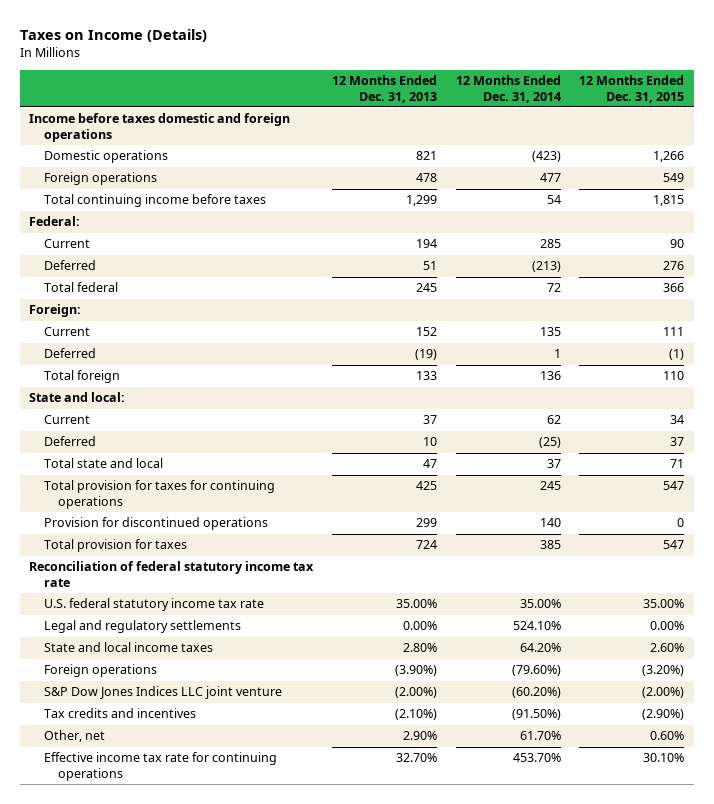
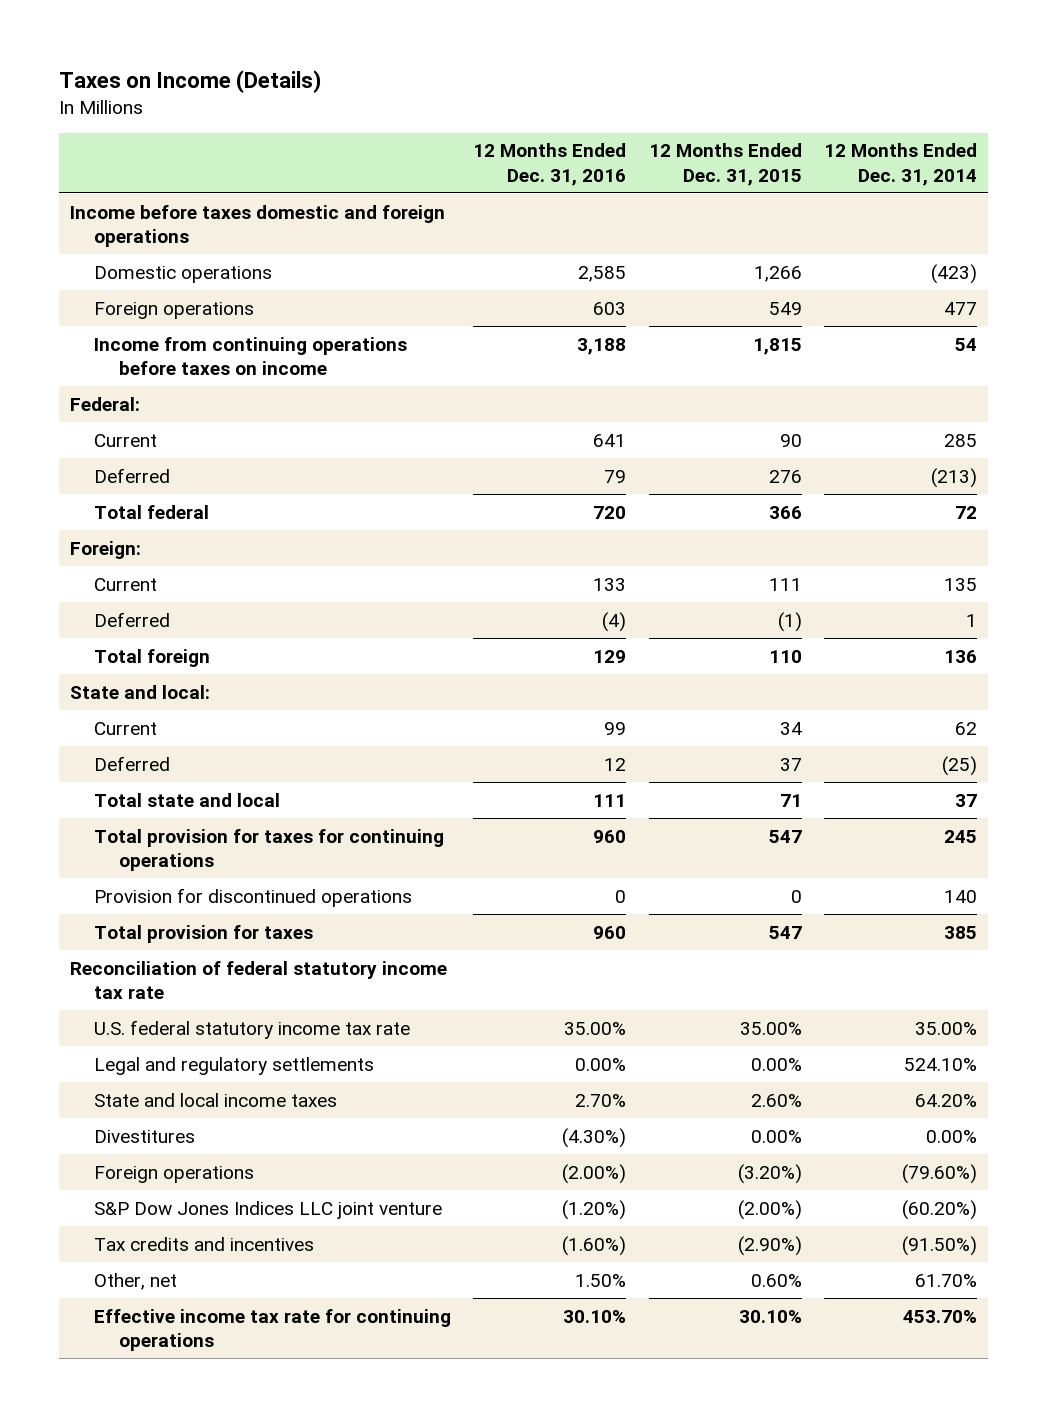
[332,75,438,103] 12 Months Ended Dec. 31, 2013 -> none
none -> [473,143,627,186] 12 Months Ended Dec. 31, 2016
[43,194,266,208] Total continuing income before taxes -> [94,336,408,375] Income from continuing operations before taxes on income
none -> [94,1129,196,1143] Divestitures

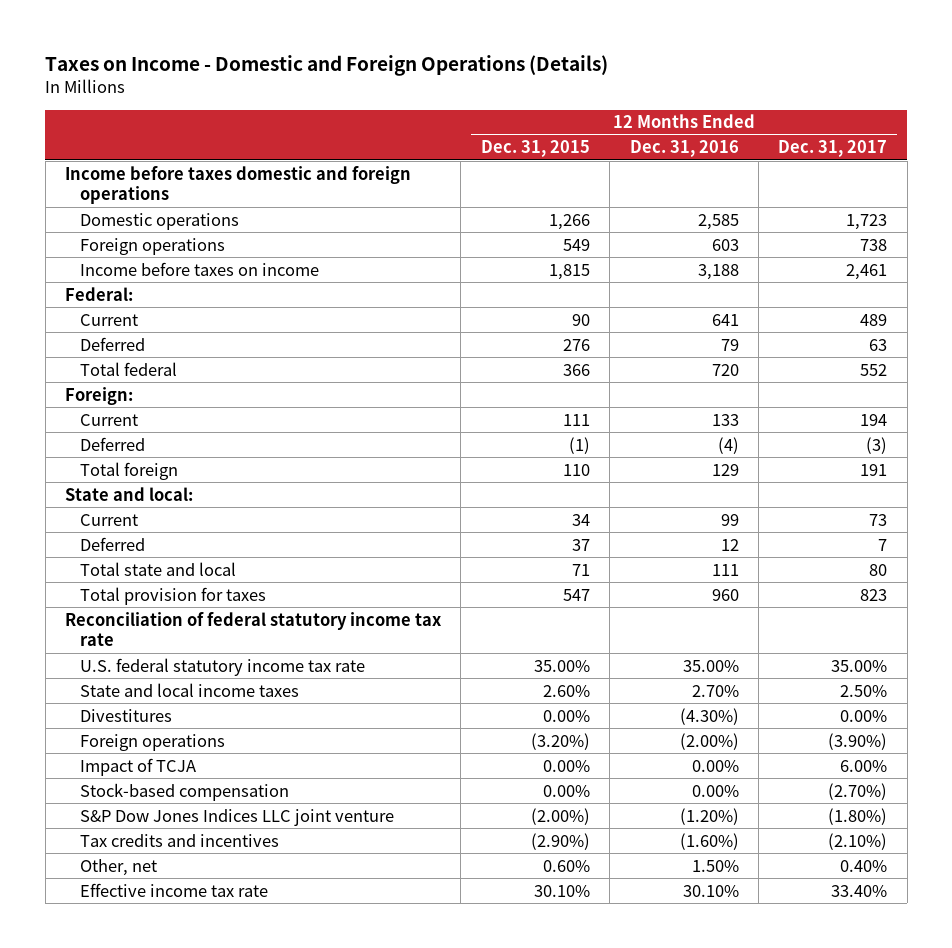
[58,70,321,94] Taxes on Income (Details) -> [45,54,609,76] Taxes on Income - Domestic and Foreign Operations (Details)
[823,143,977,186] 12 Months Ended Dec. 31, 2014 -> none
none -> [778,140,888,158] Dec. 31, 2017
[94,336,408,375] Income from continuing operations before taxes on income -> [79,261,319,276] Income before taxes on income
[94,828,445,871] Total provision for taxes for continuing operations -> none
[94,887,413,907] Provision for discontinued operations -> none
[94,1056,375,1075] Legal and regulatory settlements -> none
none -> [79,757,196,776] Impact of TCJA
none -> [79,782,289,801] Stock-based compensation
[94,1308,452,1351] Effective income tax rate for continuing operations -> [79,882,268,897] Effective income tax rate

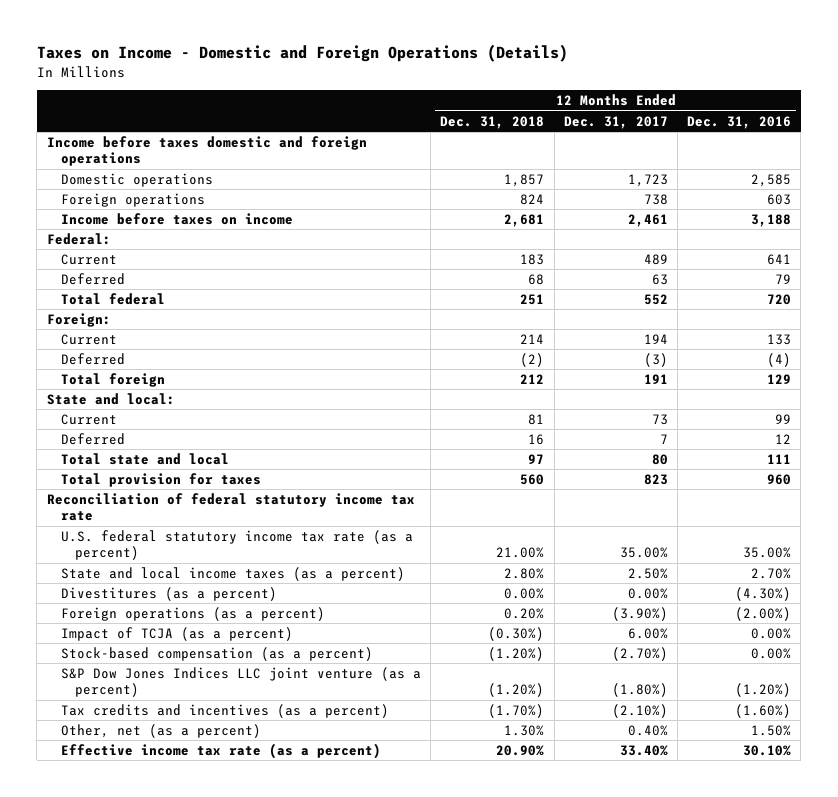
[480,140,590,158] Dec. 31, 2015 -> none
none -> [440,115,545,129] Dec. 31, 2018
[79,657,365,676] U.S. federal statutory income tax rate -> [60,529,413,561] U.S. federal statutory income tax rate (as a percent)
[79,682,299,697] State and local income taxes -> [60,566,405,581] State and local income taxes (as a percent)
[79,708,172,722] Divestitures -> [60,586,277,601] Divestitures (as a percent)
[79,733,225,751] Foreign operations -> [60,606,325,621] Foreign operations (as a percent)
[79,757,196,776] Impact of TCJA -> [60,626,293,641] Impact of TCJA (as a percent)
[79,782,289,801] Stock-based compensation -> [60,646,373,661] Stock-based compensation (as a percent)
[79,808,394,826] S&P Dow Jones Indices LLC joint venture -> [60,666,421,698] S&P Dow Jones Indices LLC joint venture (as a percent)
[79,833,279,847] Tax credits and incentives -> [60,703,389,718] Tax credits and incentives (as a percent)
[79,858,157,876] Other, net -> [60,723,261,738] Other, net (as a percent)
[79,882,268,897] Effective income tax rate -> [60,742,381,759] Effective income tax rate (as a percent)

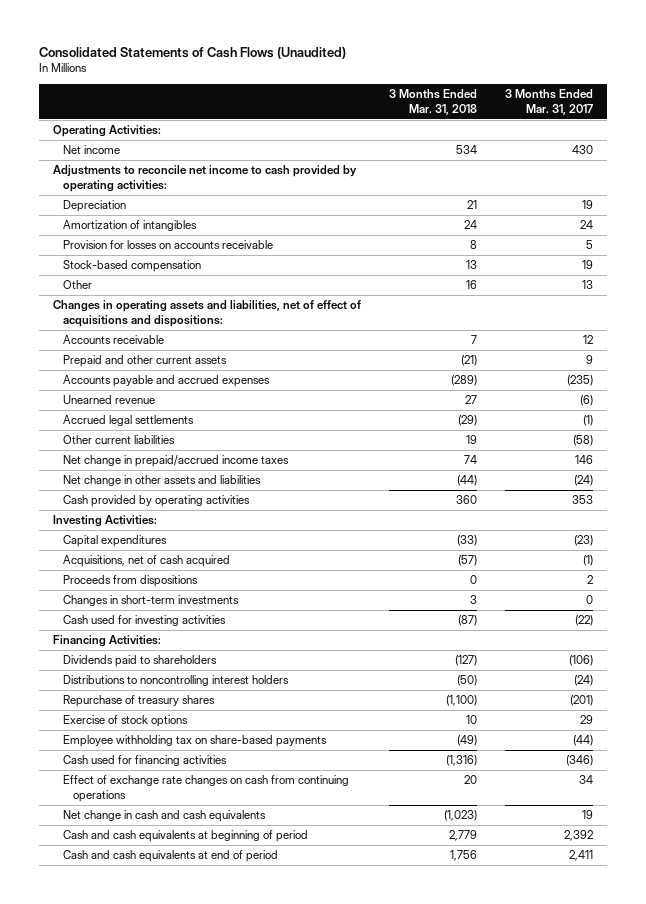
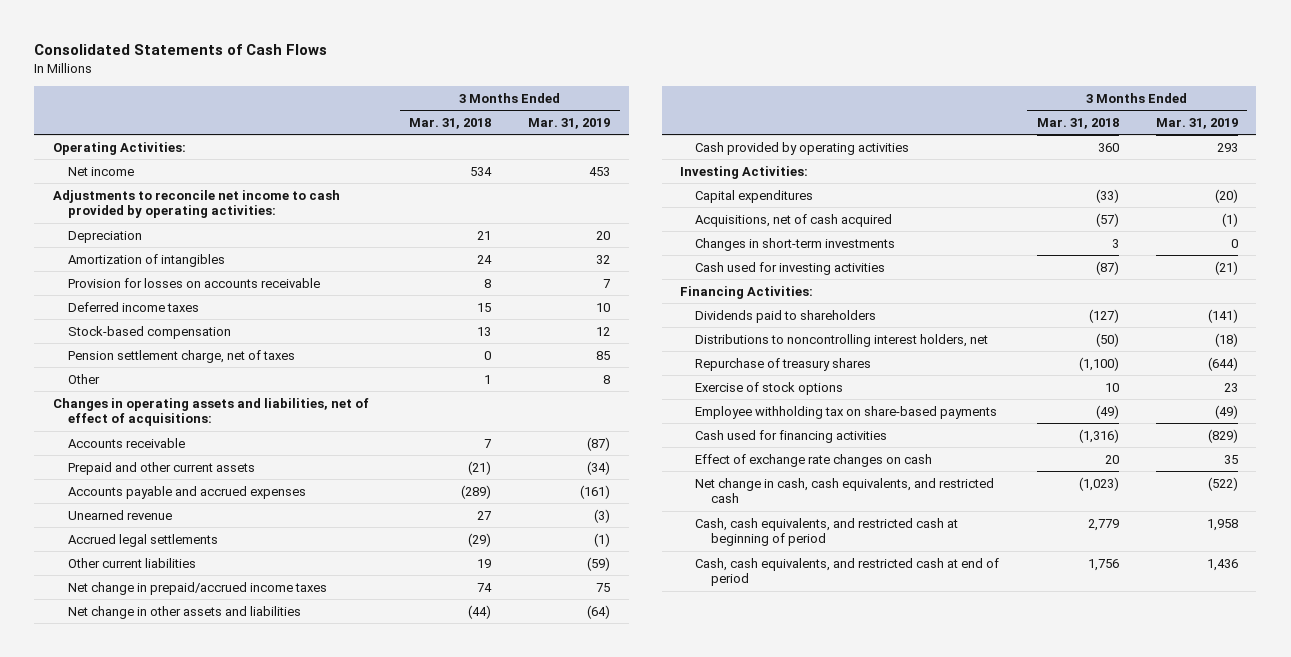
[38,46,346,59] Consolidated Statements of Cash Flows (Unaudited) -> [34,43,328,55] Consolidated Statements of Cash Flows
[505,89,594,115] 3 Months Ended Mar. 31, 2017 -> none
none -> [528,117,611,129] Mar. 31, 2019
none -> [67,301,199,312] Deferred income taxes
none -> [67,349,295,363] Pension settlement charge, net of taxes
[466,280,478,290] 16 -> [484,374,492,384] 1
[52,300,361,328] Changes in operating assets and liabilities, net of effect of acquisitions and dispositions: -> [52,397,369,427] Changes in operating assets and liabilities, net of effect of acquisitions:
[62,575,198,588] Proceeds from dispositions -> none
[62,675,289,687] Distributions to noncontrolling interest holders -> [695,333,989,347] Distributions to noncontrolling interest holders, net
[62,775,349,803] Effect of exchange rate changes on cash from continuing operations -> [695,453,933,467] Effect of exchange rate changes on cash
[62,810,266,823] Net change in cash and cash equivalents -> [695,477,995,504] Net change in cash, cash equivalents, and restricted cash
[62,830,308,843] Cash and cash equivalents at beginning of period -> [695,517,959,547] Cash, cash equivalents, and restricted cash at beginning of period
[62,850,278,863] Cash and cash equivalents at end of period -> [695,557,1000,587] Cash, cash equivalents, and restricted cash at end of period

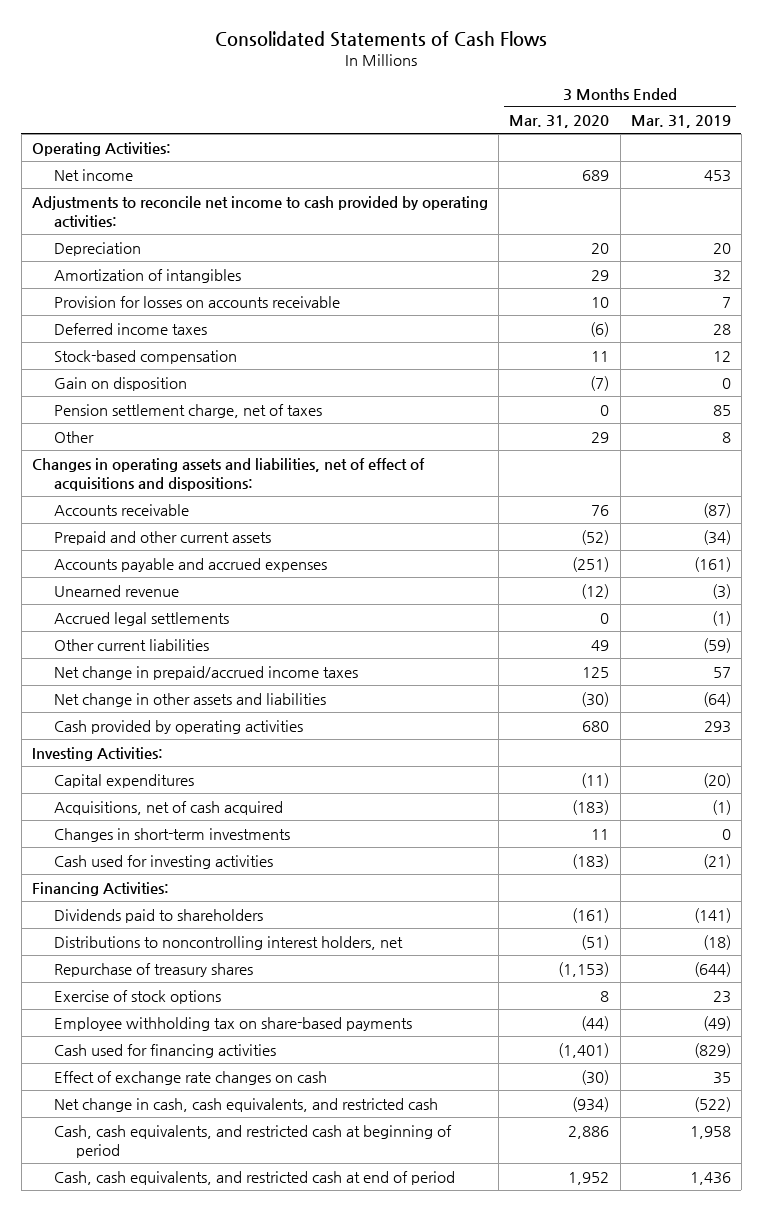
[409,117,492,129] Mar. 31, 2018 -> none
none -> [509,115,610,129] Mar. 31, 2020
[596,302,611,312] 10 -> [712,323,731,335] 28
none -> [54,376,188,391] Gain on disposition
[52,397,369,427] Changes in operating assets and liabilities, net of effect of acquisitions: -> [32,457,426,491] Changes in operating assets and liabilities, net of effect of acquisitions and dispositions:
[596,582,611,592] 75 -> [712,666,731,678] 57

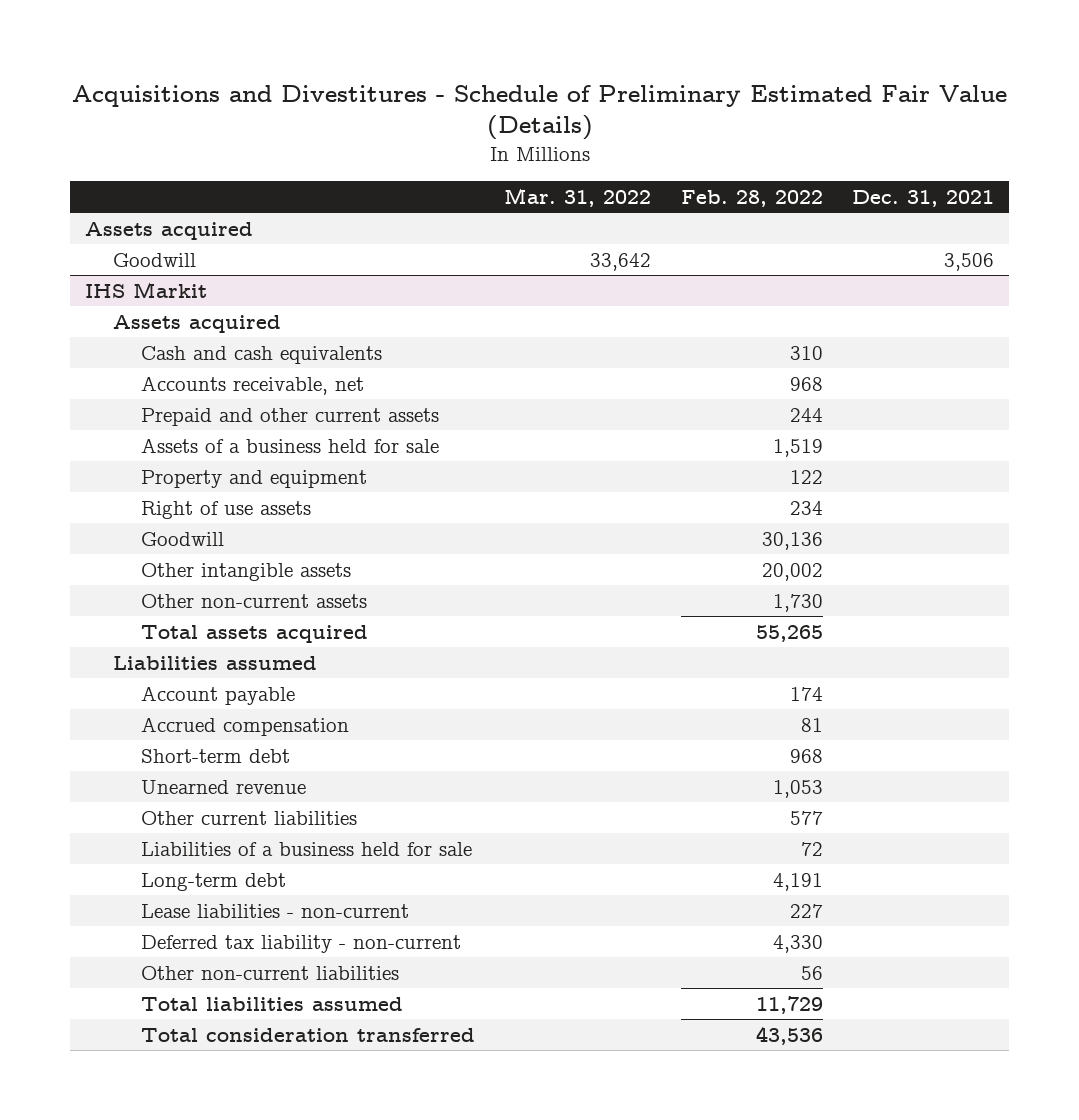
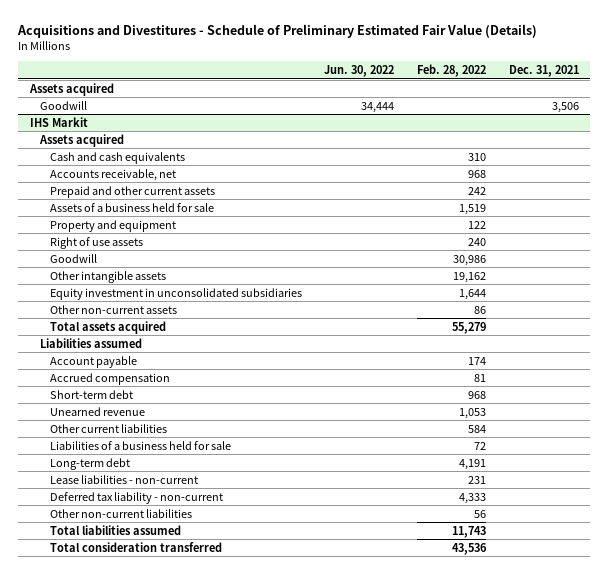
[504,187,652,207] Mar. 31, 2022 -> none
none -> [324,65,395,78] Jun. 30, 2022
[789,407,823,422] 244 -> [468,186,487,195] 242
[789,500,823,515] 234 -> [468,237,487,246] 240
[761,531,823,550] 30,136 -> [453,254,487,266] 30,986
[761,562,823,581] 20,002 -> [453,271,487,283] 19,162
none -> [49,287,302,300] Equity investment in unconsolidated subsidiaries
[772,593,823,612] 1,730 -> [474,305,487,314] 86
[755,624,823,642] 55,265 -> [452,321,487,334] 55,279
[789,810,823,825] 577 -> [468,424,487,433] 584
[789,903,823,918] 227 -> [468,475,487,484] 231
[772,934,823,953] 4,330 -> [459,492,487,504] 4,333
[755,995,823,1014] 11,729 -> [452,525,487,538] 11,743

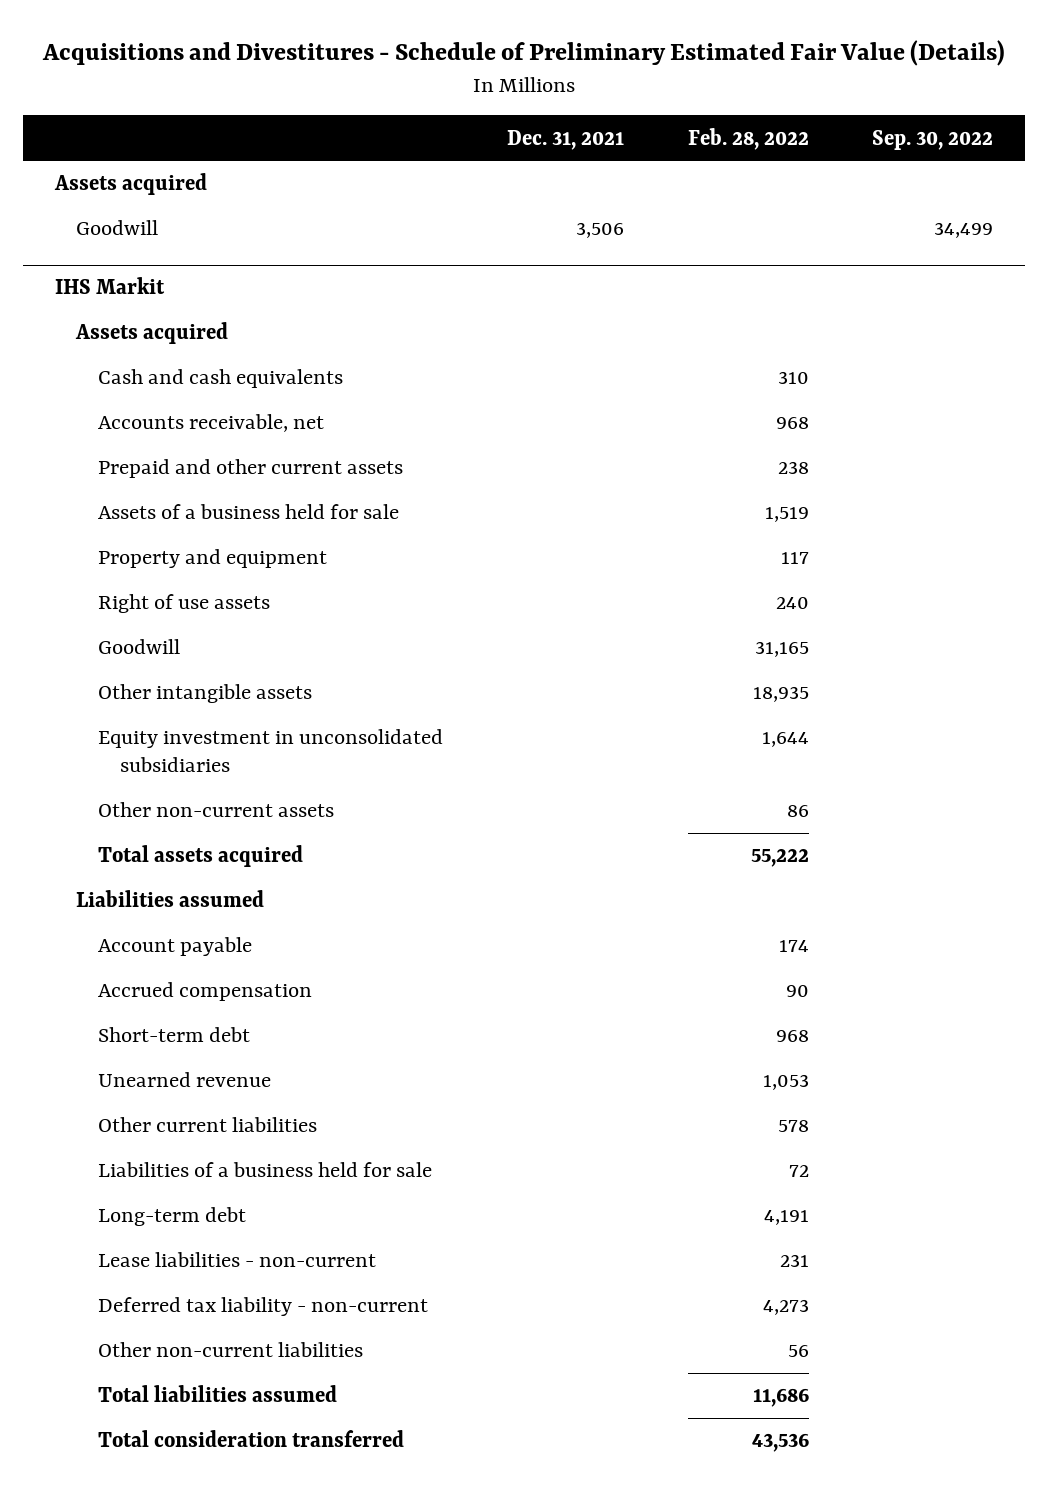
[324,65,395,78] Jun. 30, 2022 -> none
none -> [872,129,994,150] Sep. 30, 2022
[468,186,487,195] 242 -> [777,461,809,475] 238
[468,220,487,229] 122 -> [780,552,809,565] 117
[453,254,487,266] 30,986 -> [754,641,809,658] 31,165
[453,271,487,283] 19,162 -> [752,686,809,703] 18,935
[452,321,487,334] 55,279 -> [750,849,809,868] 55,222
[474,373,487,382] 81 -> [785,985,809,998] 90
[468,424,487,433] 584 -> [777,1120,809,1133] 578
[459,492,487,504] 4,333 -> [762,1299,809,1316] 4,273
[452,525,487,538] 11,743 -> [752,1388,809,1408] 11,686

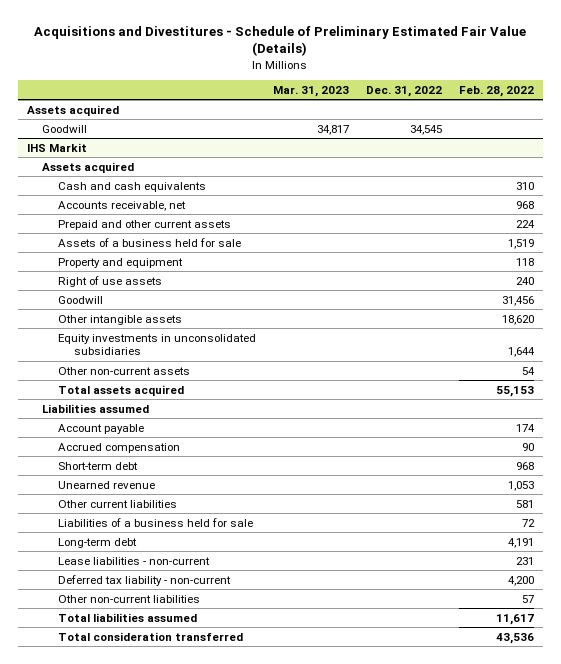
[507,129,625,150] Dec. 31, 2021 -> none
[872,129,994,150] Sep. 30, 2022 -> none
none -> [273,85,350,97] Mar. 31, 2023
none -> [366,85,443,97] Dec. 31, 2022
[777,461,809,475] 238 -> [516,219,536,228] 224
[780,552,809,565] 117 -> [516,257,535,266] 118
[754,641,809,658] 31,165 -> [502,295,535,306] 31,456
[752,686,809,703] 18,935 -> [502,314,535,325] 18,620
[98,729,444,773] Equity investment in unconsolidated subsidiaries -> [58,333,257,356] Equity investments in unconsolidated subsidiaries
[786,805,809,818] 86 -> [522,366,536,375] 54
[750,849,809,868] 55,222 -> [496,385,535,397] 55,153
[777,1120,809,1133] 578 -> [516,499,535,508] 581
[762,1299,809,1316] 4,273 -> [508,575,535,586] 4,200
[787,1345,809,1358] 56 -> [522,594,535,603] 57
[752,1388,809,1408] 11,686 -> [496,613,535,625] 11,617

